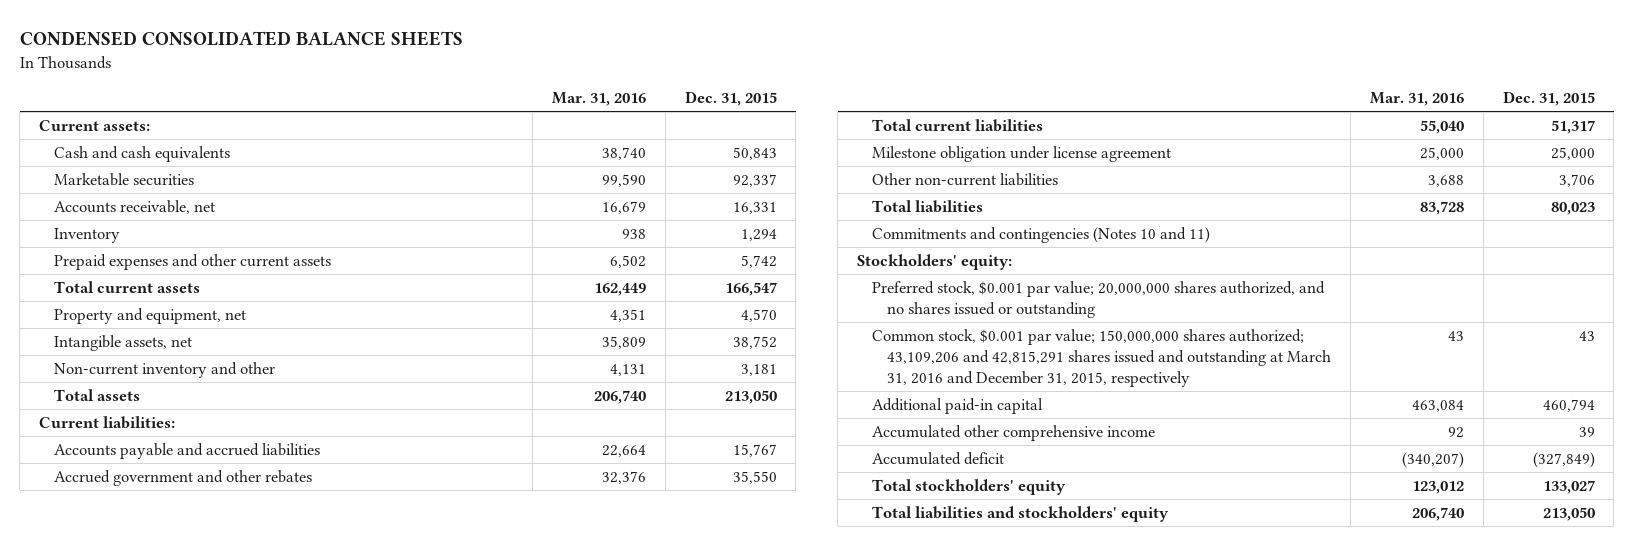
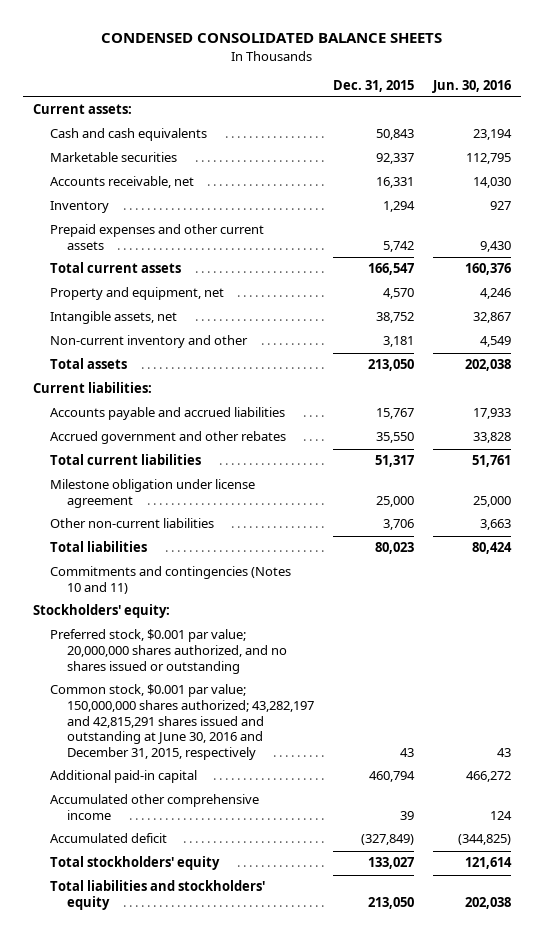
[552,92,647,107] Mar. 31, 2016 -> none
none -> [432,79,512,93] Jun. 30, 2016
[872,328,1332,387] Common stock, $0.001 par value; 150,000,000 shares authorized; 43,109,206 and 42,815,291 shares issued and outstanding at March 31, 2016 and December 31, 2015, respectively -> [49,684,314,761] Common stock, $0.001 par value; 150,000,000 shares authorized; 43,282,197 and 42,815,291 shares issued and outstanding at June 30, 2016 and December 31, 2015, respectively

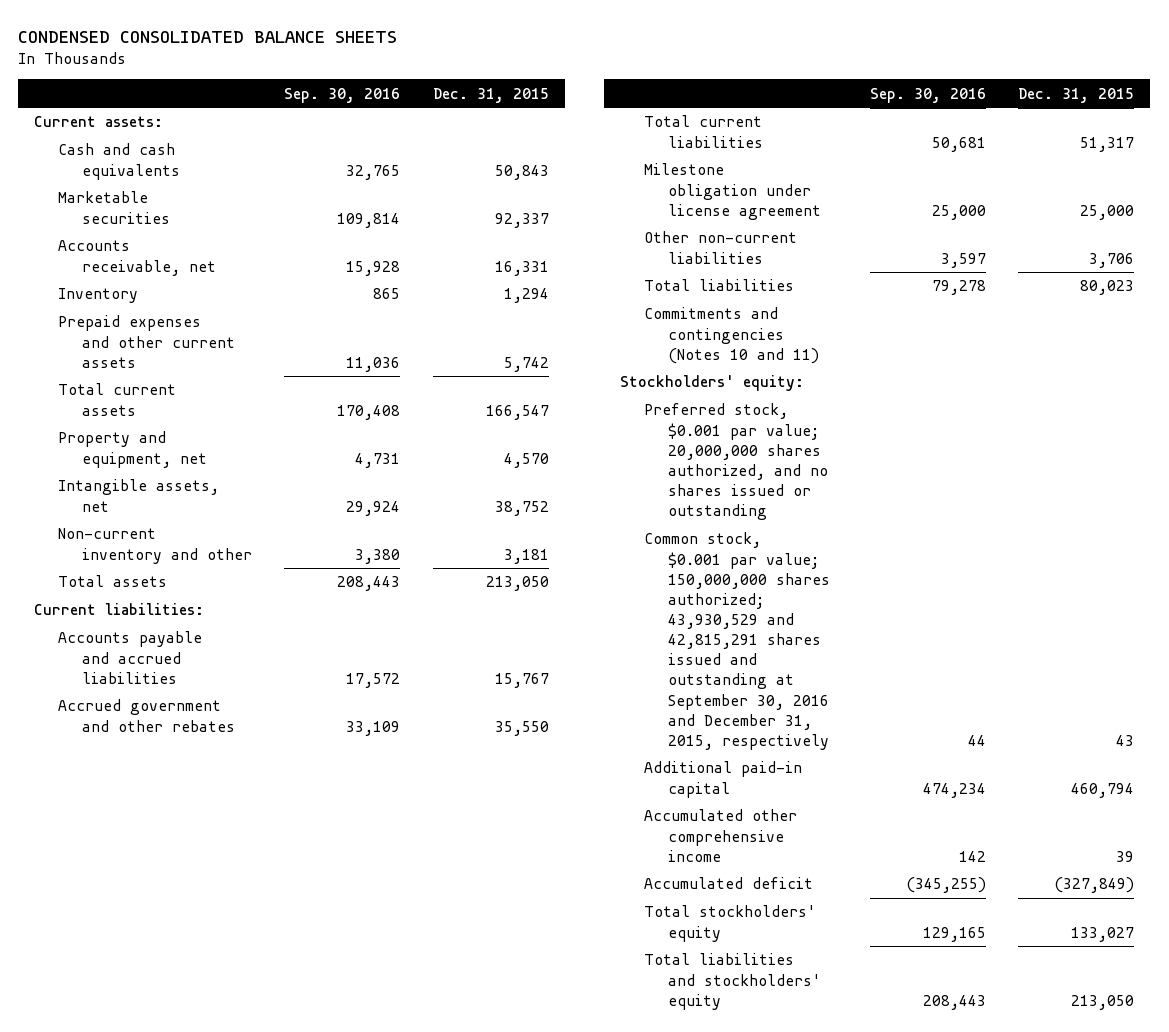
[432,79,512,93] Jun. 30, 2016 -> none
none -> [284,87,401,103] Sep. 30, 2016
[49,684,314,761] Common stock, $0.001 par value; 150,000,000 shares authorized; 43,282,197 and 42,815,291 shares issued and outstanding at June 30, 2016 and December 31, 2015, respectively -> [643,532,830,750] Common stock, $0.001 par value; 150,000,000 shares authorized; 43,930,529 and 42,815,291 shares issued and outstanding at September 30, 2016 and December 31, 2015, respectively

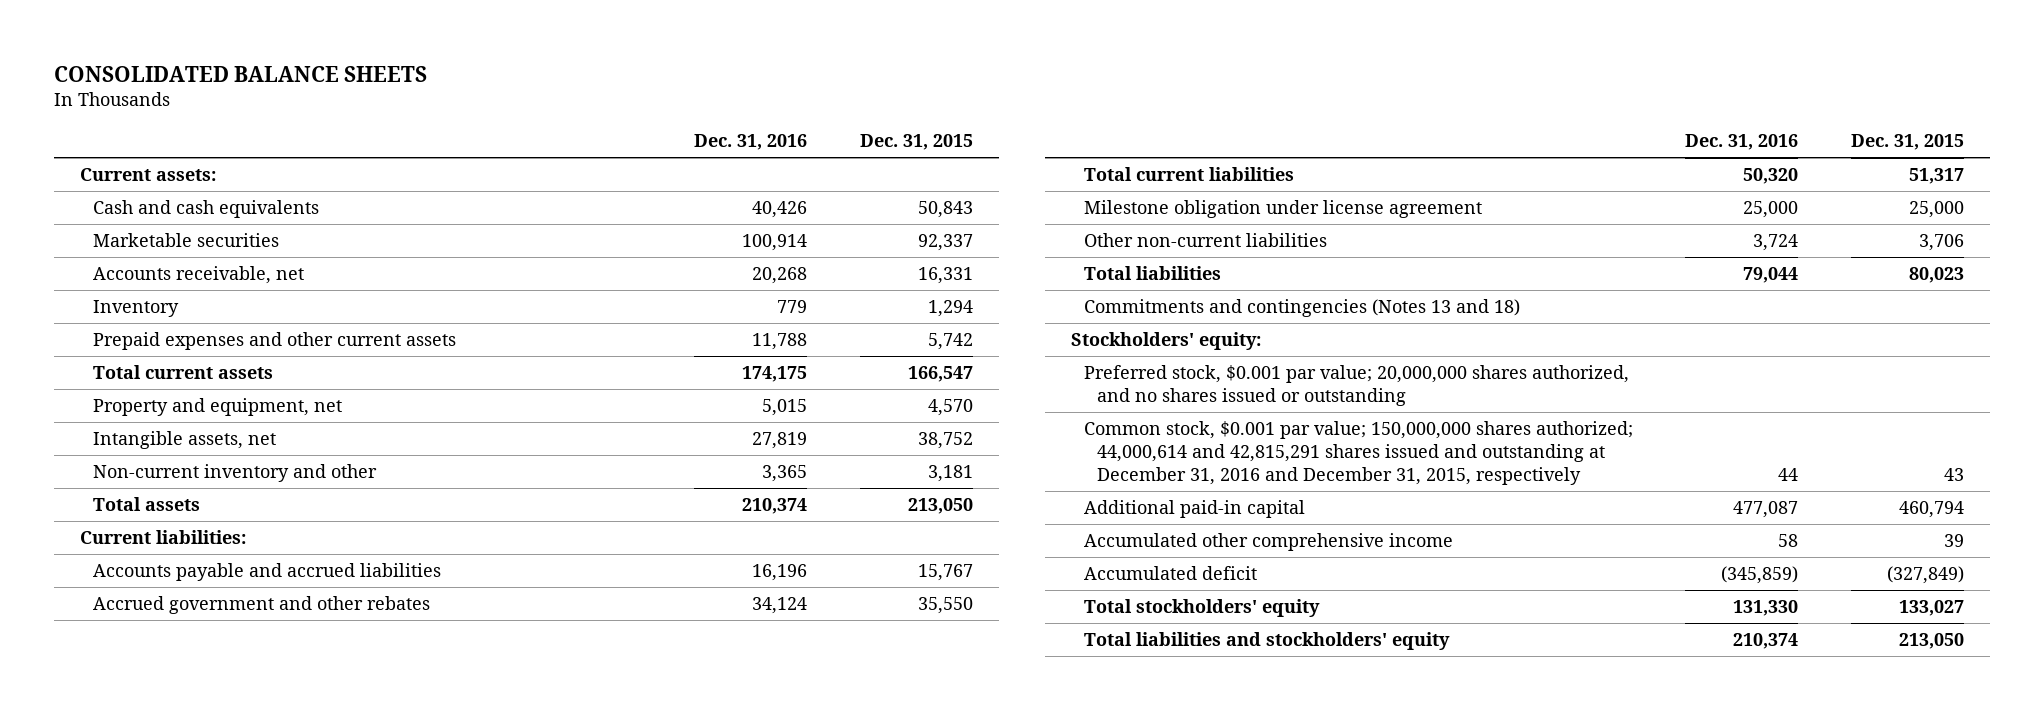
[18,30,398,43] CONDENSED CONSOLIDATED BALANCE SHEETS -> [53,65,427,82] CONSOLIDATED BALANCE SHEETS
[284,87,401,103] Sep. 30, 2016 -> none
none -> [694,134,808,151] Dec. 31, 2016
[643,307,819,364] Commitments and contingencies (Notes 10 and 11) -> [1083,298,1520,317] Commitments and contingencies (Notes 13 and 18)
[643,532,830,750] Common stock, $0.001 par value; 150,000,000 shares authorized; 43,930,529 and 42,815,291 shares issued and outstanding at September 30, 2016 and December 31, 2015, respectively -> [1083,420,1633,485] Common stock, $0.001 par value; 150,000,000 shares authorized; 44,000,614 and 42,815,291 shares issued and outstanding at December 31, 2016 and December 31, 2015, respectively

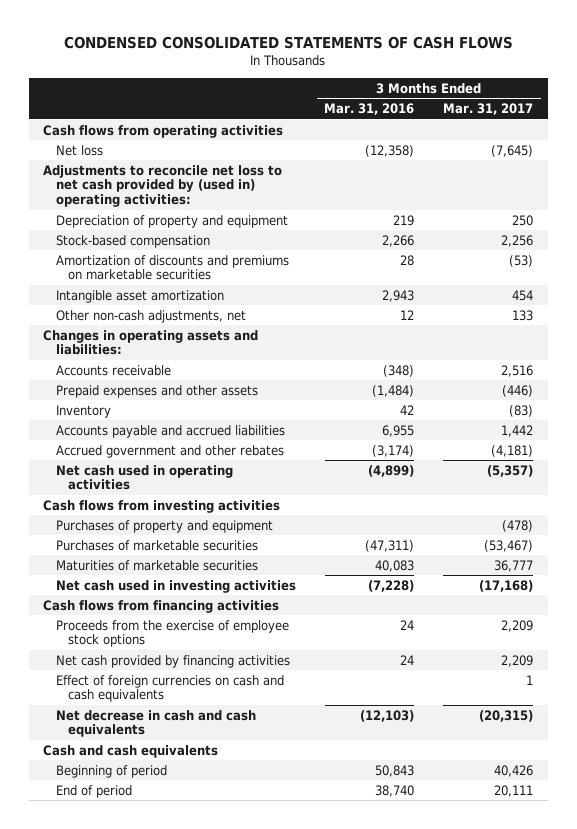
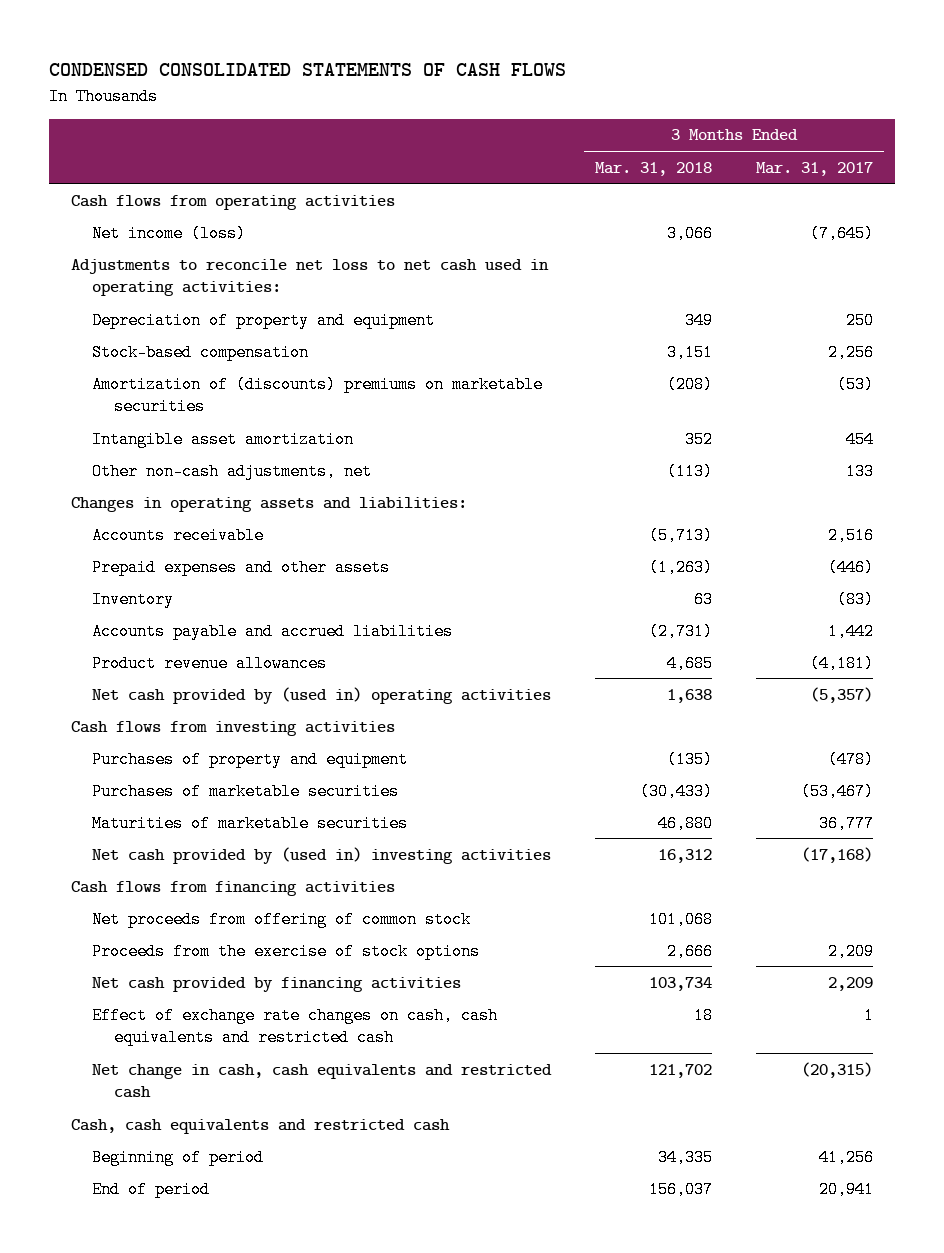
[324,103,415,116] Mar. 31, 2016 -> none
none -> [595,161,713,176] Mar. 31, 2018
[55,144,103,156] Net loss -> [92,224,247,242] Net income (loss)
[43,164,283,208] Adjustments to reconcile net loss to net cash provided by (used in) operating activities: -> [70,258,549,296] Adjustments to reconcile net loss to net cash used in operating activities:
[55,254,289,281] Amortization of discounts and premiums on marketable securities -> [92,375,544,415] Amortization of (discounts) premiums on marketable securities
[55,444,284,458] Accrued government and other rebates -> [92,654,328,672] Product revenue allowances
[55,464,233,491] Net cash used in operating activities -> [92,686,552,704] Net cash provided by (used in) operating activities
[55,579,296,593] Net cash used in investing activities -> [92,846,552,864] Net cash provided by (used in) investing activities
none -> [92,910,472,928] Net proceeds from offering of common stock
[55,619,289,648] Proceeds from the exercise of employee stock options -> [92,942,481,960] Proceeds from the exercise of stock options
[55,674,284,703] Effect of foreign currencies on cash and cash equivalents -> [92,1006,499,1046] Effect of exchange rate changes on cash, cash equivalents and restricted cash
[55,709,256,738] Net decrease in cash and cash equivalents -> [92,1063,553,1098] Net change in cash, cash equivalents and restricted cash
[43,744,219,758] Cash and cash equivalents -> [70,1118,450,1134] Cash, cash equivalents and restricted cash
[494,764,534,777] 40,426 -> [819,1148,875,1166] 41,256
[494,784,534,797] 20,111 -> [819,1180,875,1198] 20,941

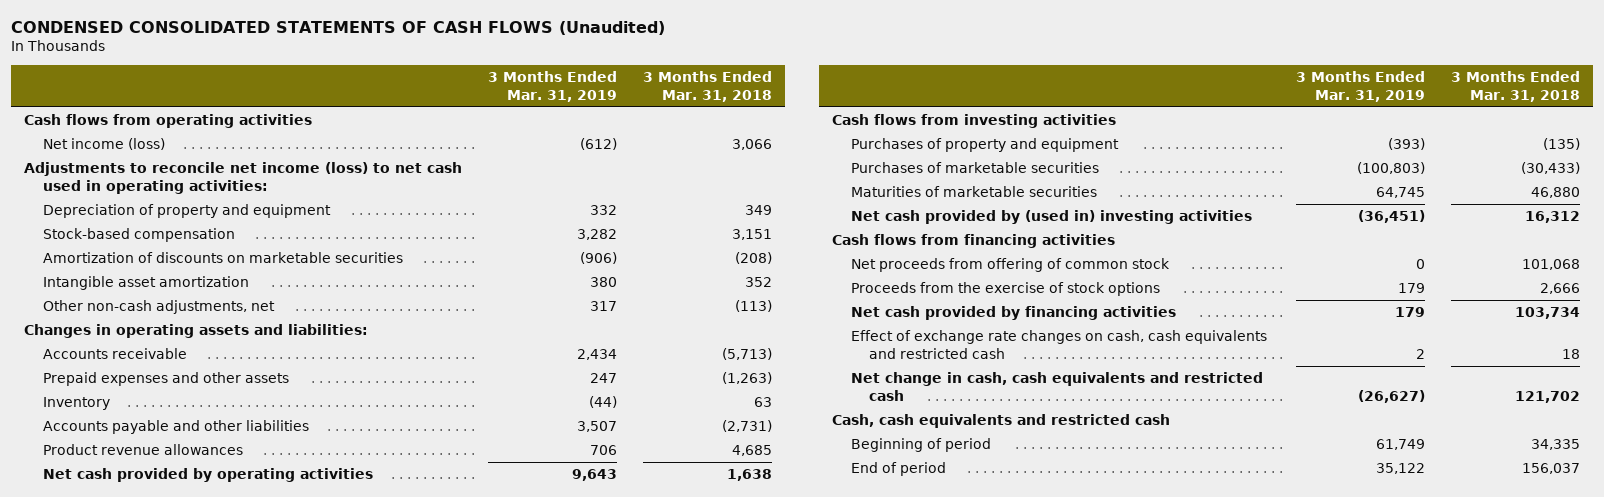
[48,63,566,77] CONDENSED CONSOLIDATED STATEMENTS OF CASH FLOWS -> [11,20,666,35] CONDENSED CONSOLIDATED STATEMENTS OF CASH FLOWS (Unaudited)
[756,161,874,176] Mar. 31, 2017 -> none
none -> [488,70,618,102] 3 Months Ended Mar. 31, 2019
[70,258,549,296] Adjustments to reconcile net loss to net cash used in operating activities: -> [24,162,463,194] Adjustments to reconcile net income (loss) to net cash used in operating activities:
[92,375,544,415] Amortization of (discounts) premiums on marketable securities -> [42,252,403,264] Amortization of discounts on marketable securities
[92,622,454,640] Accounts payable and accrued liabilities -> [42,420,309,435] Accounts payable and other liabilities
[92,686,552,704] Net cash provided by (used in) operating activities -> [42,468,373,483] Net cash provided by operating activities

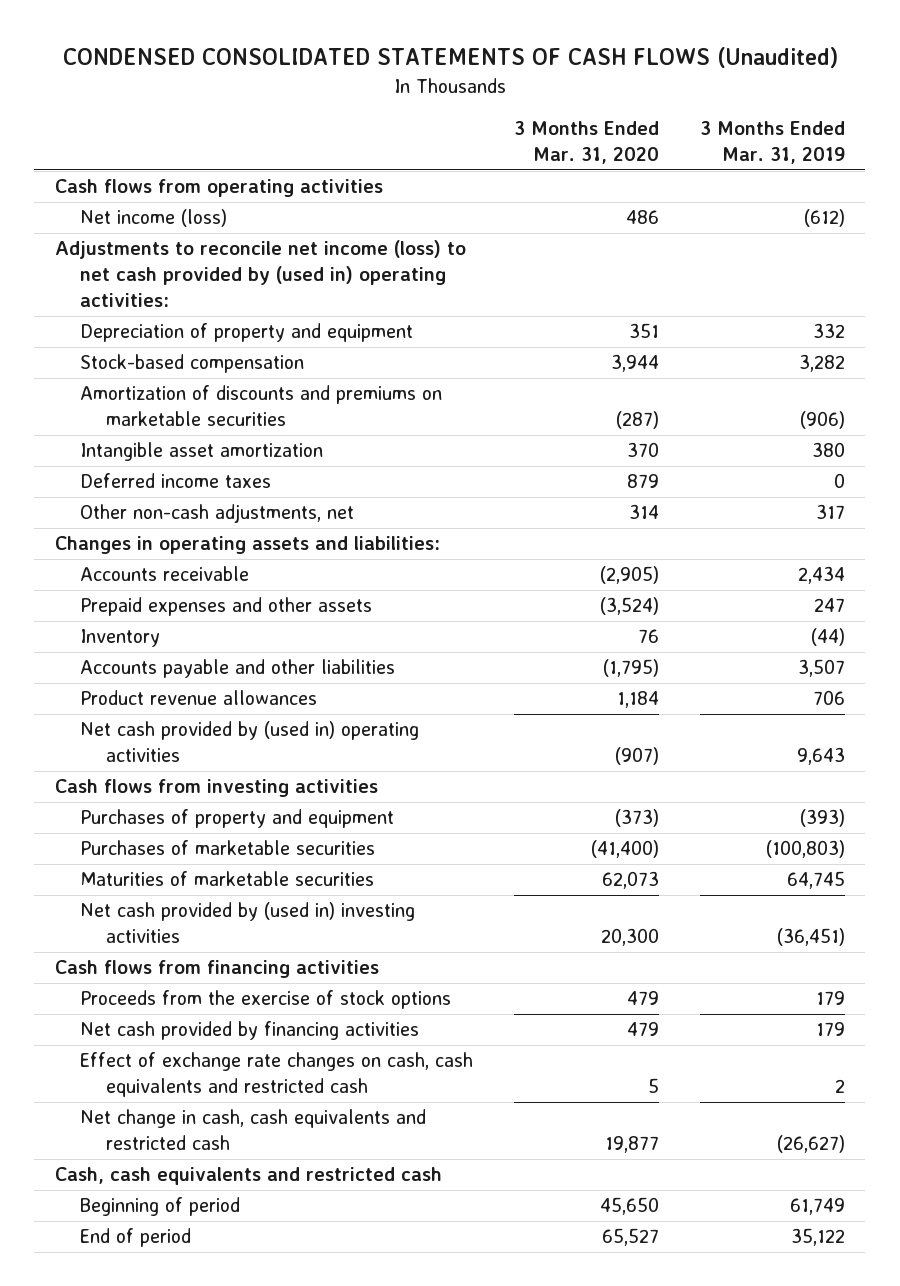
[643,70,773,102] 3 Months Ended Mar. 31, 2018 -> none
none -> [514,121,660,165] 3 Months Ended Mar. 31, 2020
[24,162,463,194] Adjustments to reconcile net income (loss) to net cash used in operating activities: -> [54,240,466,308] Adjustments to reconcile net income (loss) to net cash provided by (used in) operating activities:
[42,252,403,264] Amortization of discounts on marketable securities -> [80,385,443,427] Amortization of discounts and premiums on marketable securities
none -> [80,473,272,489] Deferred income taxes
[42,468,373,483] Net cash provided by operating activities -> [80,721,420,763] Net cash provided by (used in) operating activities
[850,258,1170,273] Net proceeds from offering of common stock -> none

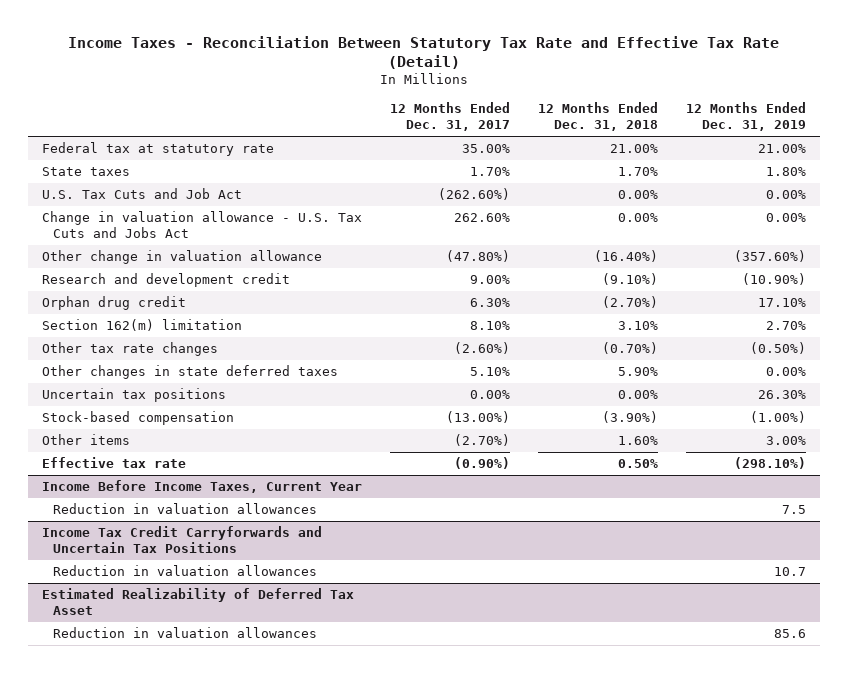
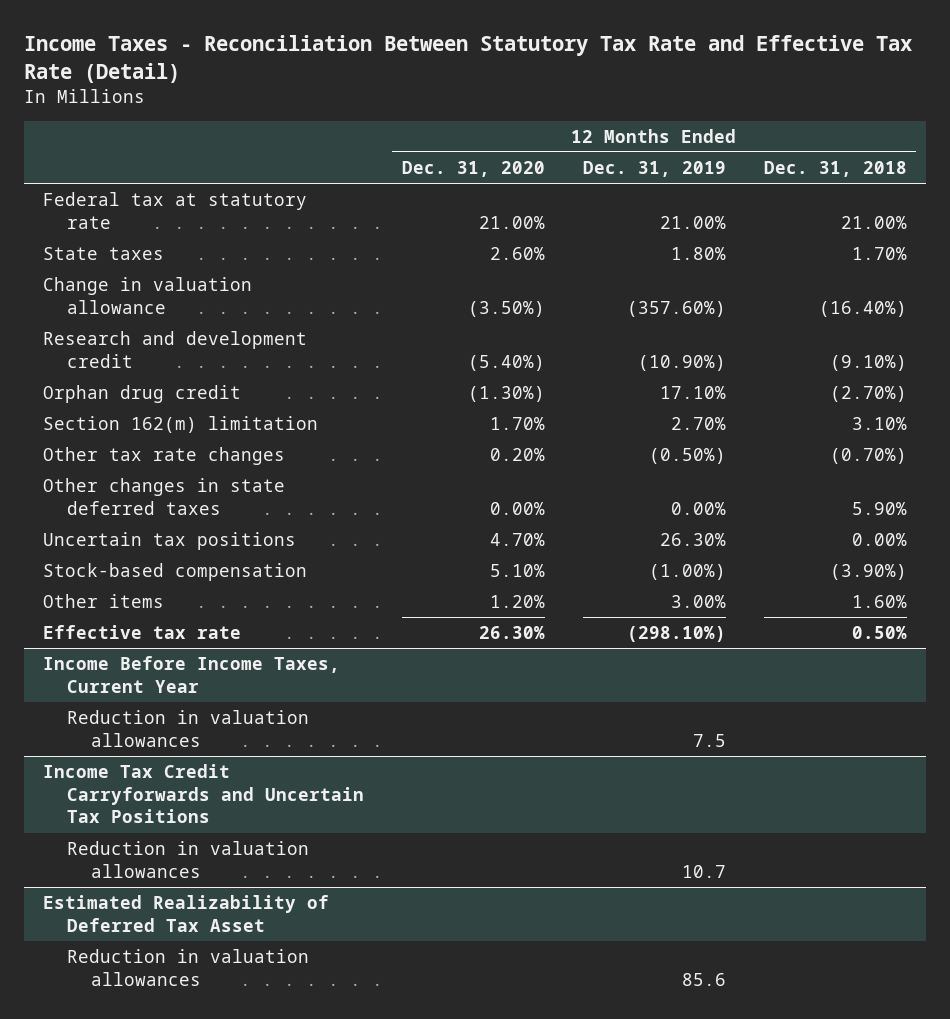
[390,102,511,132] 12 Months Ended Dec. 31, 2017 -> none
none -> [401,160,545,177] Dec. 31, 2020
[42,188,243,200] U.S. Tax Cuts and Job Act -> none
[42,211,363,239] Change in valuation allowance - U.S. Tax Cuts and Jobs Act -> none
[42,250,323,265] Other change in valuation allowance -> [42,277,252,314] Change in valuation allowance

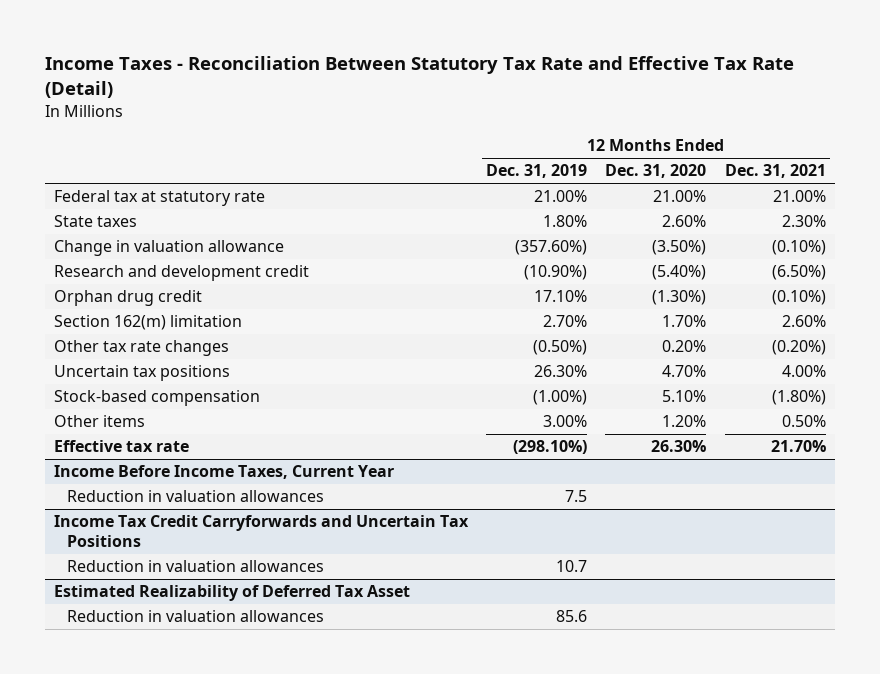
[763,160,907,177] Dec. 31, 2018 -> none
none -> [724,164,826,179] Dec. 31, 2021
[42,478,285,515] Other changes in state deferred taxes -> none

